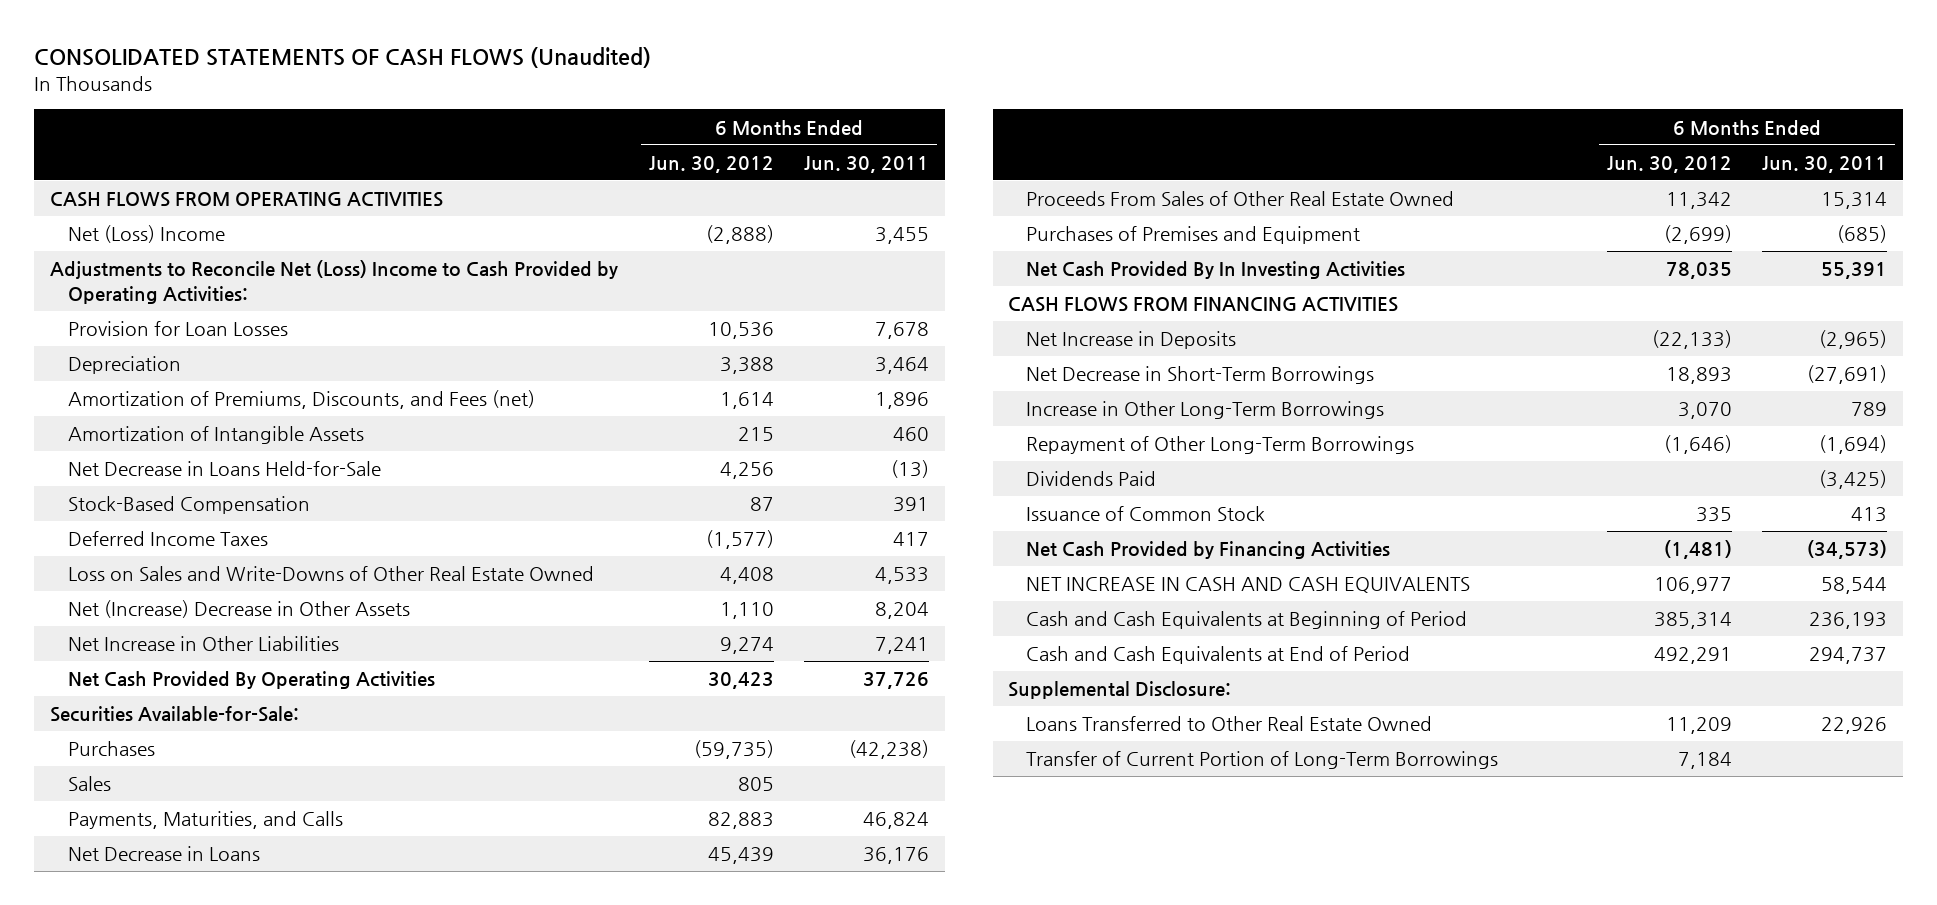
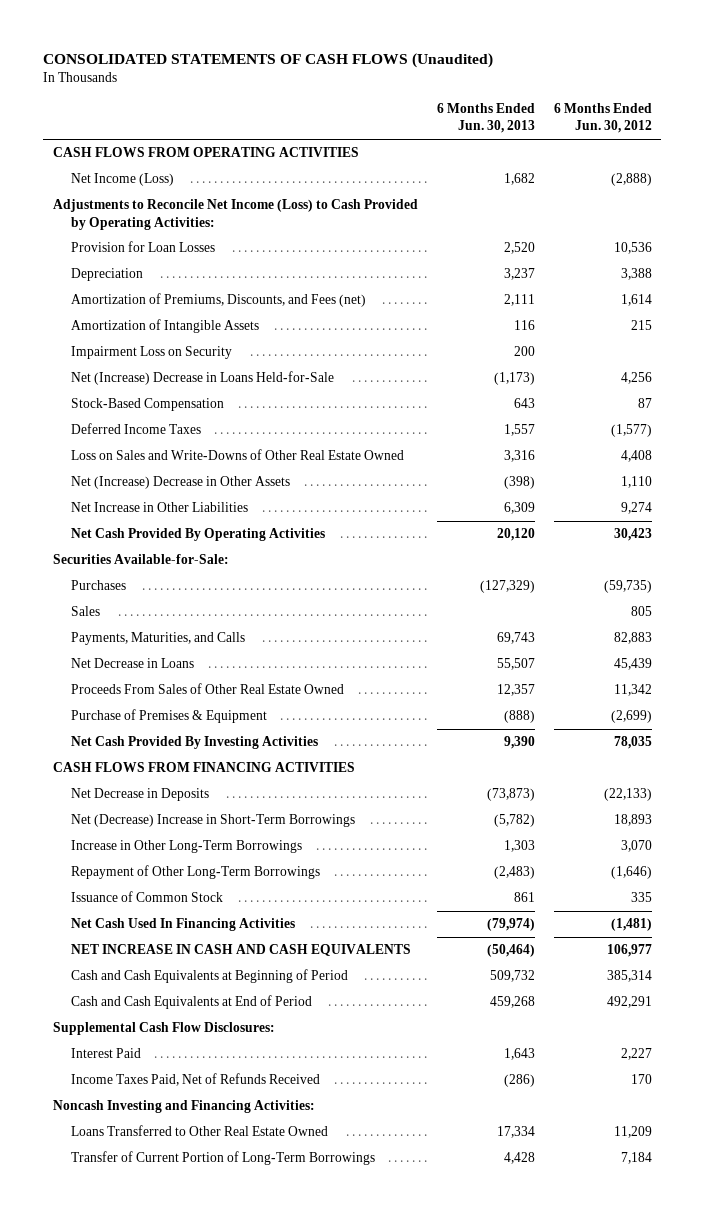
[804,155,930,173] Jun. 30, 2011 -> none
none -> [436,102,535,134] 6 Months Ended Jun. 30, 2013
[68,225,226,244] Net (Loss) Income -> [71,173,175,187] Net Income (Loss)
[49,260,618,305] Adjustments to Reconcile Net (Loss) Income to Cash Provided by Operating Activities: -> [52,199,418,230] Adjustments to Reconcile Net Income (Loss) to Cash Provided by Operating Activities:
none -> [71,346,233,360] Impairment Loss on Security
[68,461,382,477] Net Decrease in Loans Held-for-Sale -> [71,371,335,386] Net (Increase) Decrease in Loans Held-for-Sale
[1026,226,1361,245] Purchases of Premises and Equipment -> [71,709,268,724] Purchase of Premises & Equipment
[1026,261,1406,280] Net Cash Provided By In Investing Activities -> [71,736,319,750] Net Cash Provided By Investing Activities
[1026,331,1237,350] Net Increase in Deposits -> [71,788,210,802] Net Decrease in Deposits
[1026,366,1375,385] Net Decrease in Short-Term Borrowings -> [71,814,356,828] Net (Decrease) Increase in Short-Term Borrowings
[1026,471,1157,487] Dividends Paid -> none
[1026,541,1391,560] Net Cash Provided by Financing Activities -> [71,918,296,932] Net Cash Used In Financing Activities
[1007,681,1231,700] Supplemental Disclosure: -> [52,1022,275,1036] Supplemental Cash Flow Disclosures:
none -> [71,1048,142,1059] Interest Paid
none -> [71,1073,321,1087] Income Taxes Paid, Net of Refunds Received
none -> [52,1100,315,1114] Noncash Investing and Financing Activities:

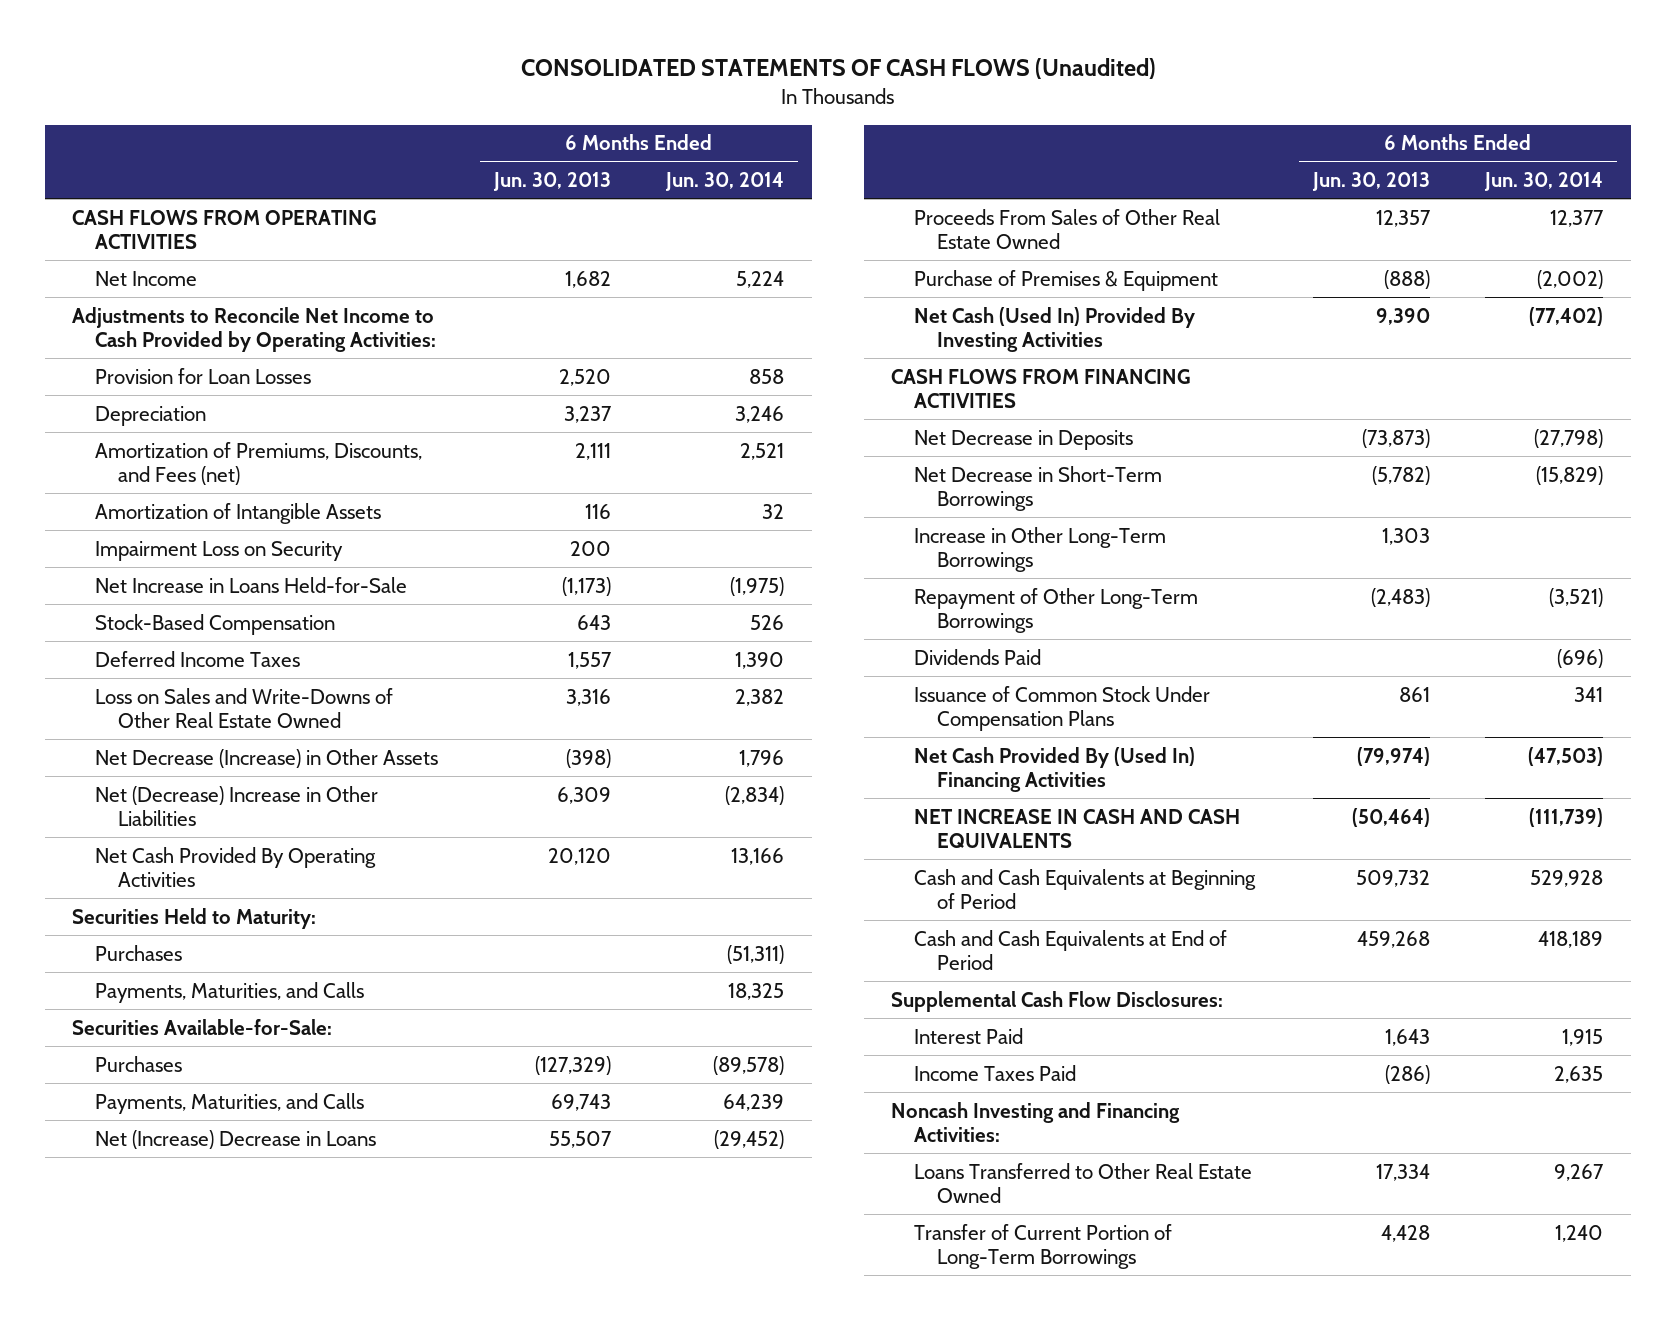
[553,102,652,134] 6 Months Ended Jun. 30, 2012 -> none
none -> [665,172,785,192] Jun. 30, 2014
[71,173,175,187] Net Income (Loss) -> [95,270,198,286] Net Income
[52,199,418,230] Adjustments to Reconcile Net Income (Loss) to Cash Provided by Operating Activities: -> [72,306,437,353] Adjustments to Reconcile Net Income to Cash Provided by Operating Activities:
[71,371,335,386] Net (Increase) Decrease in Loans Held-for-Sale -> [95,576,408,593] Net Increase in Loans Held-for-Sale
[71,476,291,490] Net (Increase) Decrease in Other Assets -> [95,748,439,768] Net Decrease (Increase) in Other Assets
[71,502,249,513] Net Increase in Other Liabilities -> [95,785,379,827] Net (Decrease) Increase in Other Liabilities
none -> [72,907,317,929] Securities Held to Maturity:
none -> [95,944,183,961] Purchases
none -> [95,981,365,1003] Payments, Maturities, and Calls
[71,606,101,617] Sales -> none
[71,658,195,669] Net Decrease in Loans -> [95,1129,377,1149] Net (Increase) Decrease in Loans
[71,736,319,750] Net Cash Provided By Investing Activities -> [914,306,1196,353] Net Cash (Used In) Provided By Investing Activities
[71,814,356,828] Net (Decrease) Increase in Short-Term Borrowings -> [914,465,1163,512] Net Decrease in Short-Term Borrowings
none -> [914,648,1042,665] Dividends Paid
[71,891,224,903] Issuance of Common Stock -> [914,685,1211,732] Issuance of Common Stock Under Compensation Plans
[71,918,296,932] Net Cash Used In Financing Activities -> [914,746,1196,793] Net Cash Provided By (Used In) Financing Activities
[71,1073,321,1087] Income Taxes Paid, Net of Refunds Received -> [914,1064,1077,1081] Income Taxes Paid

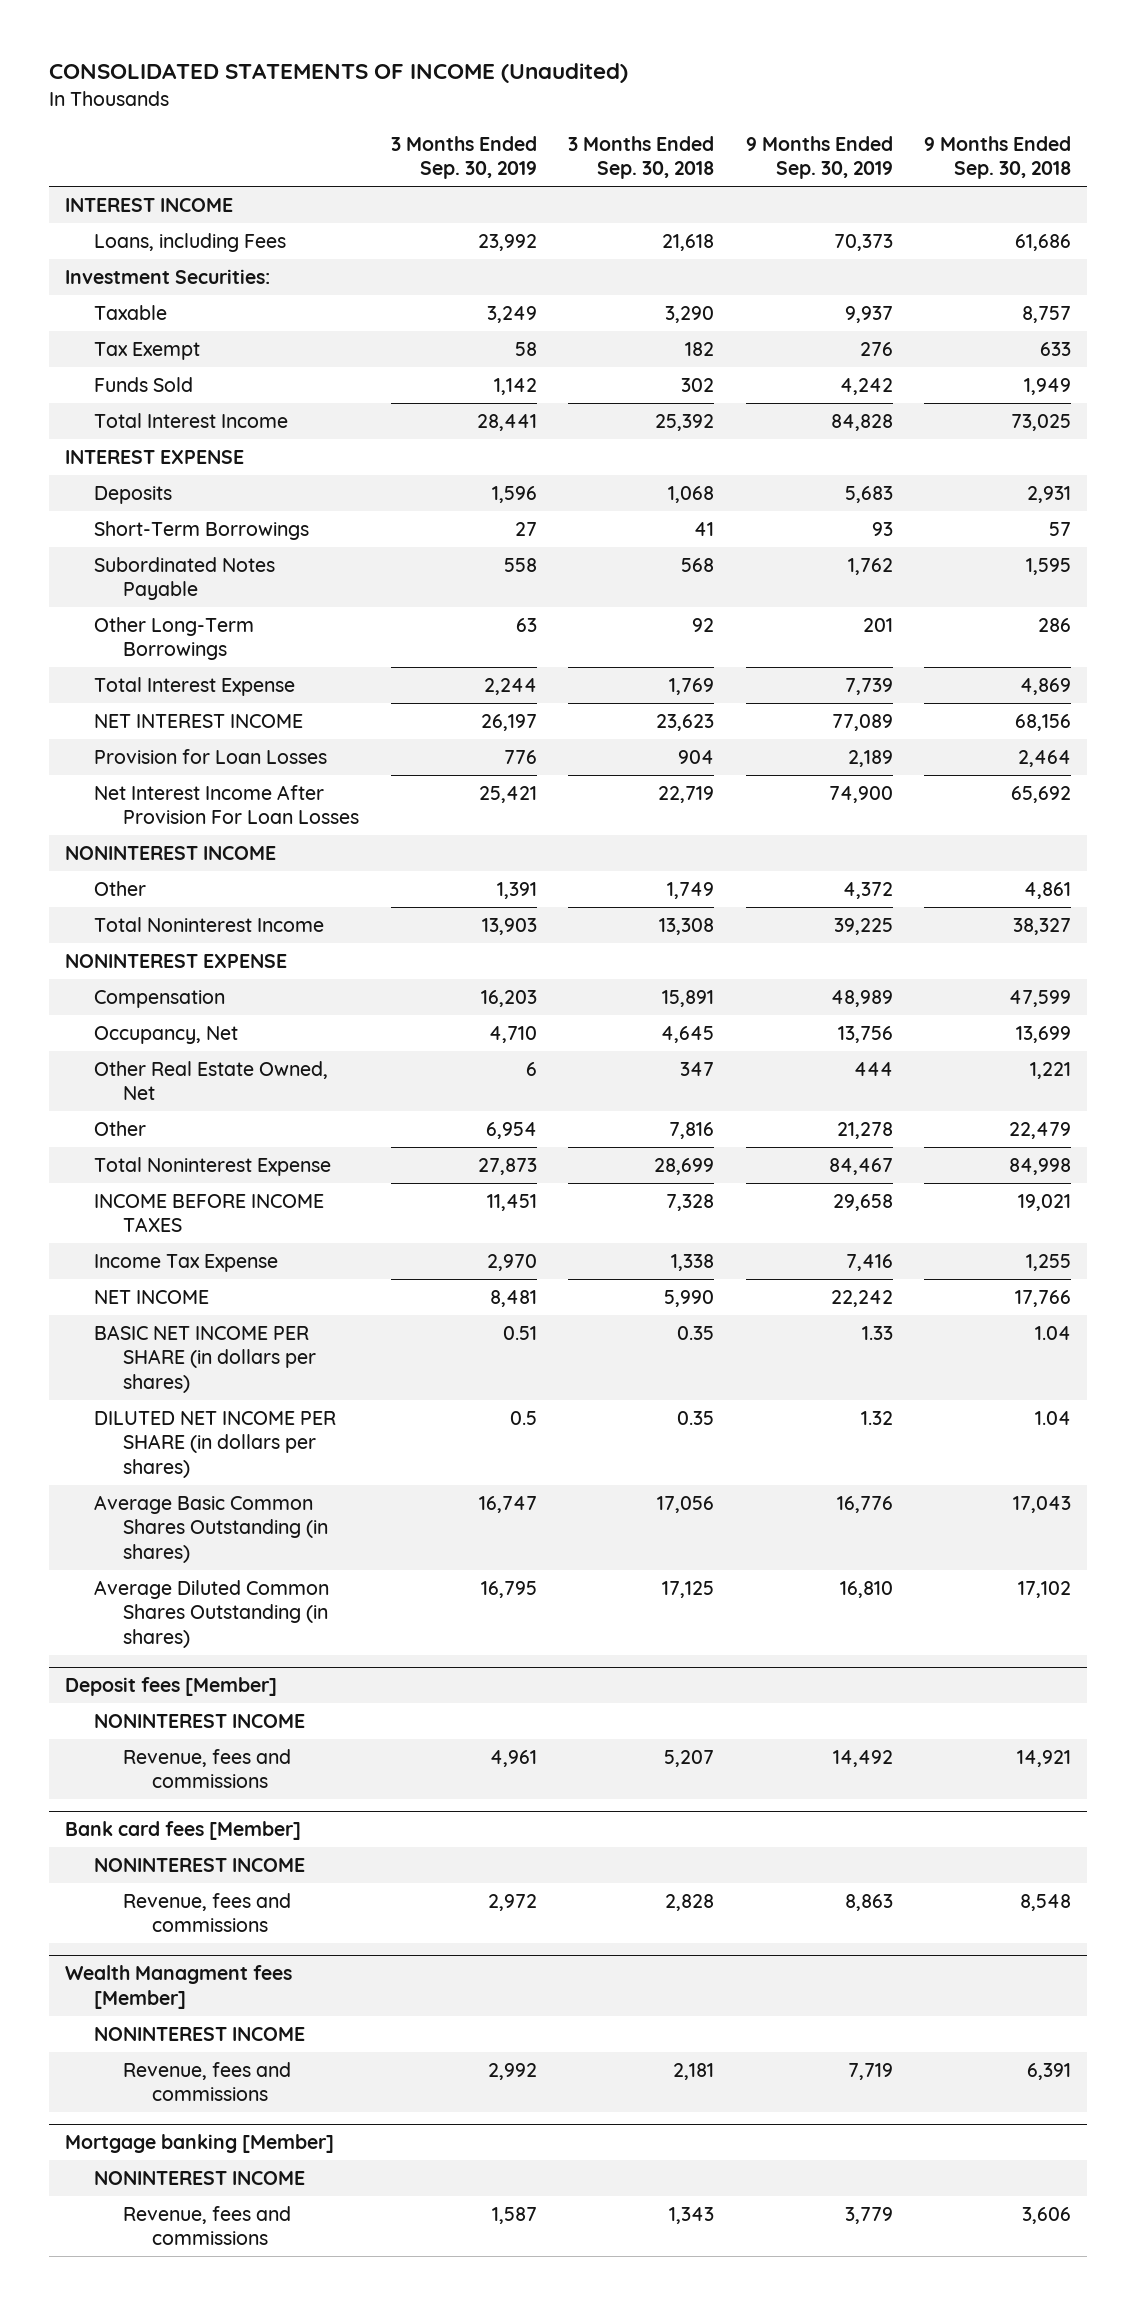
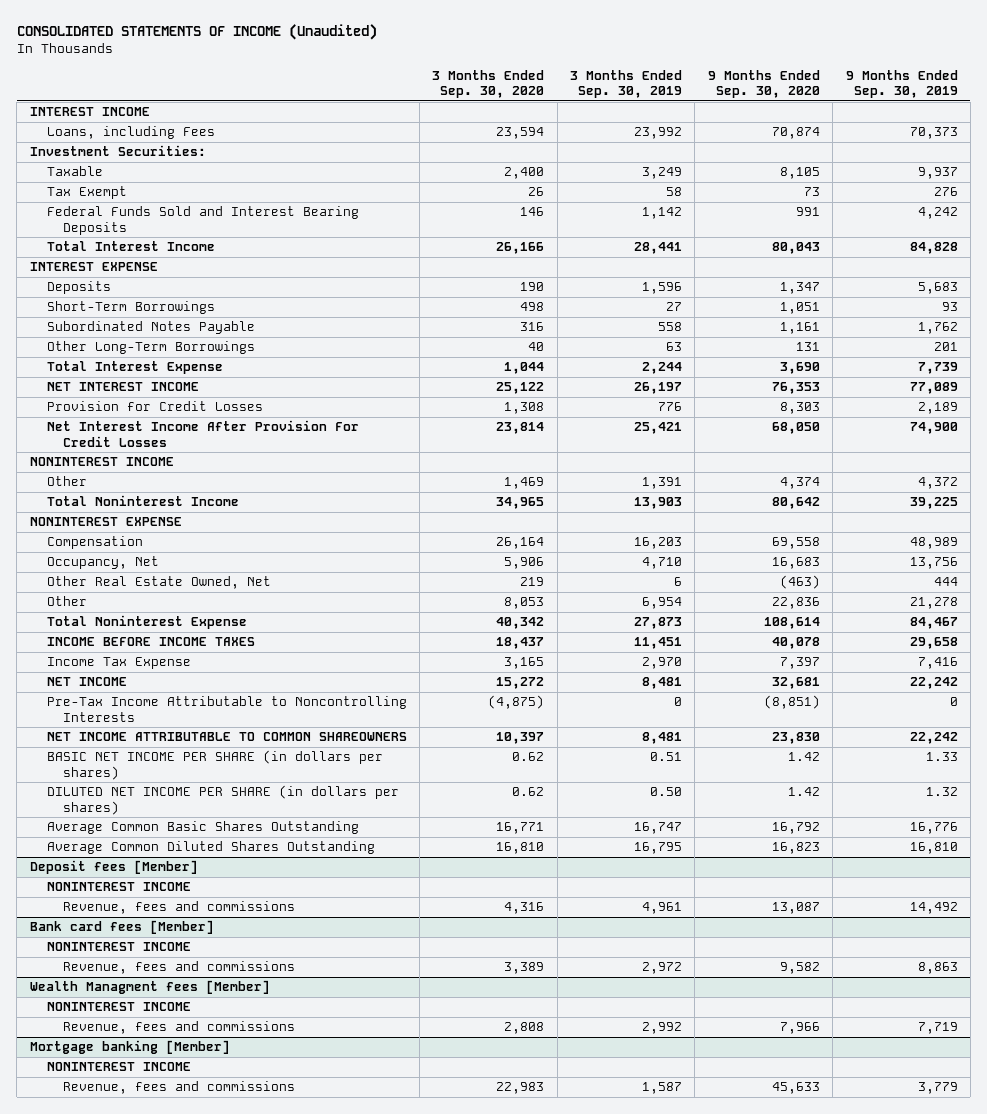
[568,135,715,180] 3 Months Ended Sep. 30, 2018 -> none
[924,135,1072,180] 9 Months Ended Sep. 30, 2018 -> none
none -> [432,69,545,98] 3 Months Ended Sep. 30, 2020
none -> [707,69,820,98] 9 Months Ended Sep. 30, 2020
[93,376,193,392] Funds Sold -> [46,206,359,235] Federal Funds Sold and Interest Bearing Deposits
[93,748,327,764] Provision for Loan Losses -> [46,401,263,412] Provision for Credit Losses
[93,784,360,825] Net Interest Income After Provision For Loan Losses -> [46,420,359,447] Net Interest Income After Provision For Credit Losses
none -> [46,696,407,722] Pre-Tax Income Attributable to Noncontrolling Interests
none -> [46,732,407,742] NET INCOME ATTRIBUTABLE TO COMMON SHAREOWNERS
[509,1410,537,1425] 0.5 -> [650,787,683,797] 0.50
[93,1494,329,1564] Average Basic Common Shares Outstanding (in shares) -> [46,821,359,835] Average Common Basic Shares Outstanding
[93,1579,329,1649] Average Diluted Common Shares Outstanding (in shares) -> [46,841,375,855] Average Common Diluted Shares Outstanding

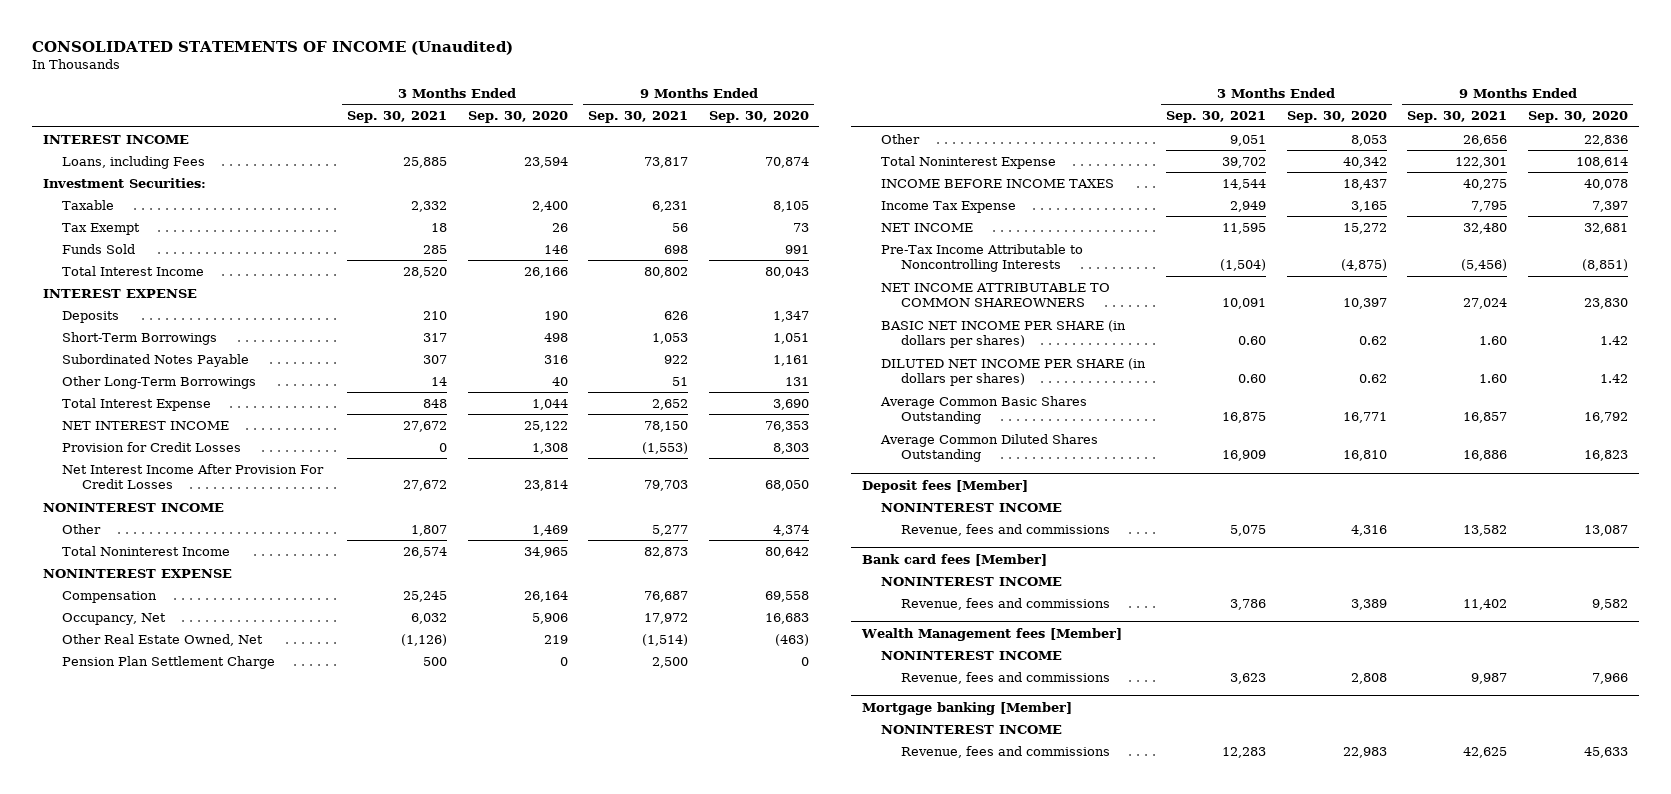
[570,69,683,98] 3 Months Ended Sep. 30, 2019 -> none
[845,69,958,98] 9 Months Ended Sep. 30, 2019 -> none
none -> [346,111,447,124] Sep. 30, 2021
none -> [588,111,689,124] Sep. 30, 2021
[46,206,359,235] Federal Funds Sold and Interest Bearing Deposits -> [62,243,136,254] Funds Sold
none -> [62,655,276,669] Pension Plan Settlement Charge
[29,980,270,995] Wealth Managment fees [Member] -> [860,627,1122,641] Wealth Management fees [Member]

